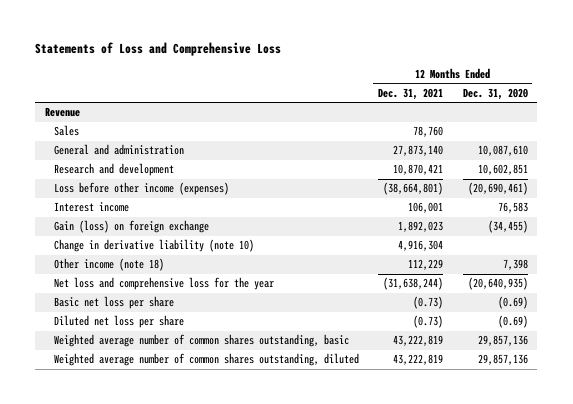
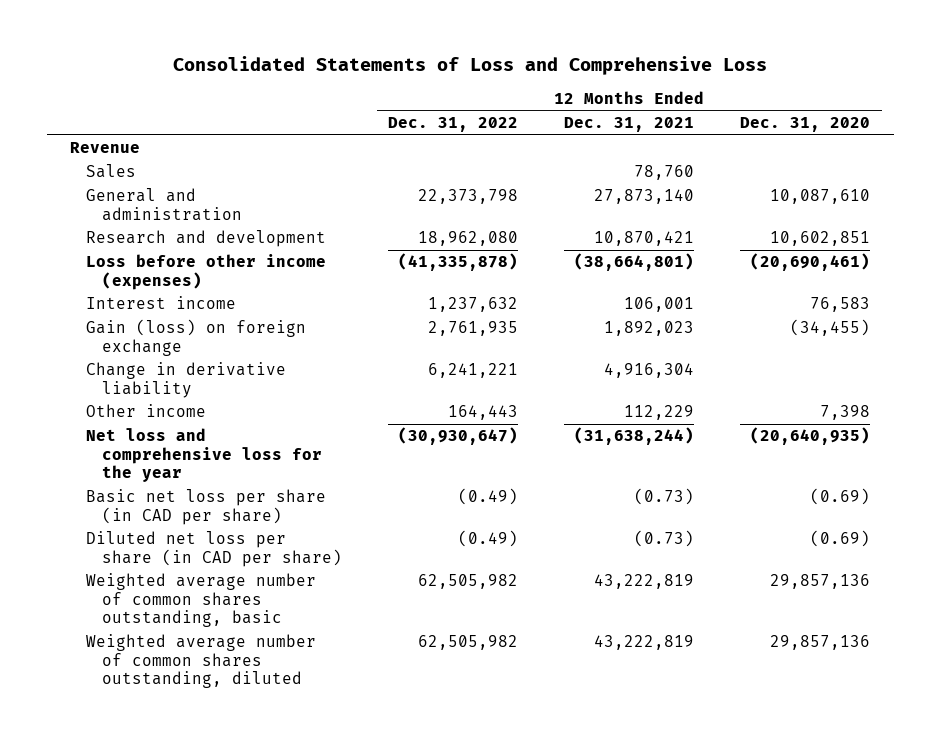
[35,42,282,57] Statements of Loss and Comprehensive Loss -> [173,56,768,76] Consolidated Statements of Loss and Comprehensive Loss
none -> [388,117,519,133] Dec. 31, 2022
[54,239,255,253] Change in derivative liability (note 10) -> [86,362,287,398] Change in derivative liability
[54,258,165,272] Other income (note 18) -> [86,404,207,418] Other income
[54,296,175,310] Basic net loss per share -> [86,489,327,525] Basic net loss per share (in CAD per share)
[54,315,185,329] Diluted net loss per share -> [86,531,343,567] Diluted net loss per share (in CAD per share)

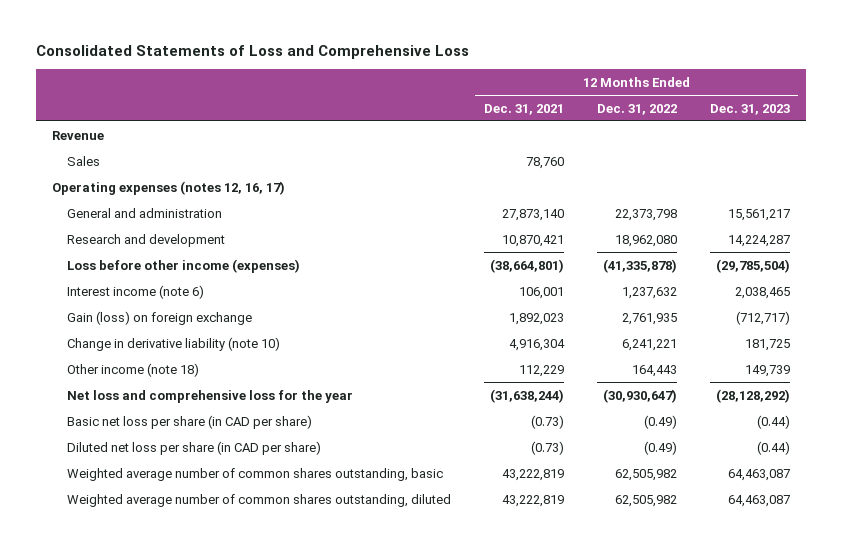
[740,117,871,133] Dec. 31, 2020 -> none
none -> [709,103,790,115] Dec. 31, 2023
none -> [52,180,286,195] Operating expenses (notes 12, 16, 17)
[86,296,237,310] Interest income -> [66,284,204,299] Interest income (note 6)
[86,362,287,398] Change in derivative liability -> [66,336,280,351] Change in derivative liability (note 10)
[86,404,207,418] Other income -> [66,362,199,377] Other income (note 18)

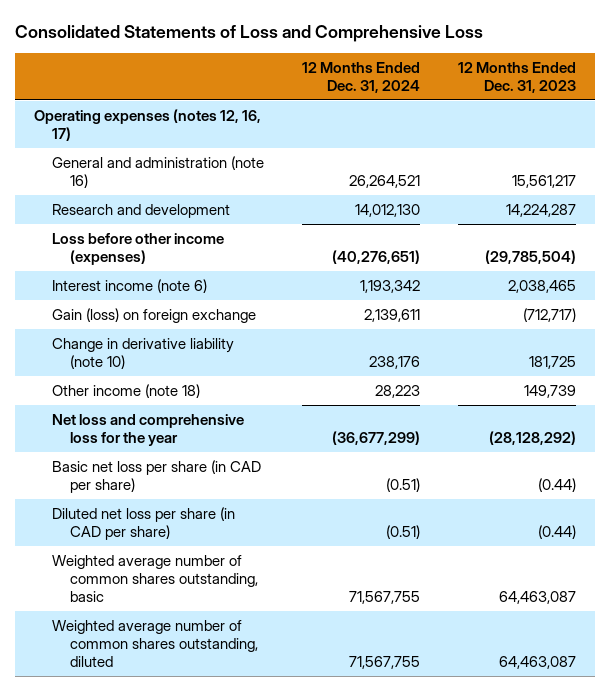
[483,103,564,115] Dec. 31, 2021 -> none
[596,103,677,115] Dec. 31, 2022 -> none
none -> [302,61,421,94] 12 Months Ended Dec. 31, 2024
[52,130,105,140] Revenue -> none
[66,155,100,166] Sales -> none
[66,207,222,218] General and administration -> [51,155,264,189] General and administration (note 16)

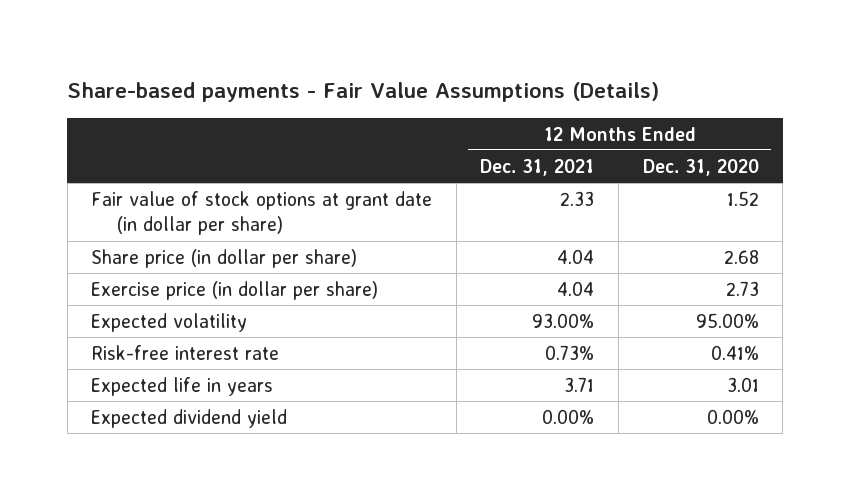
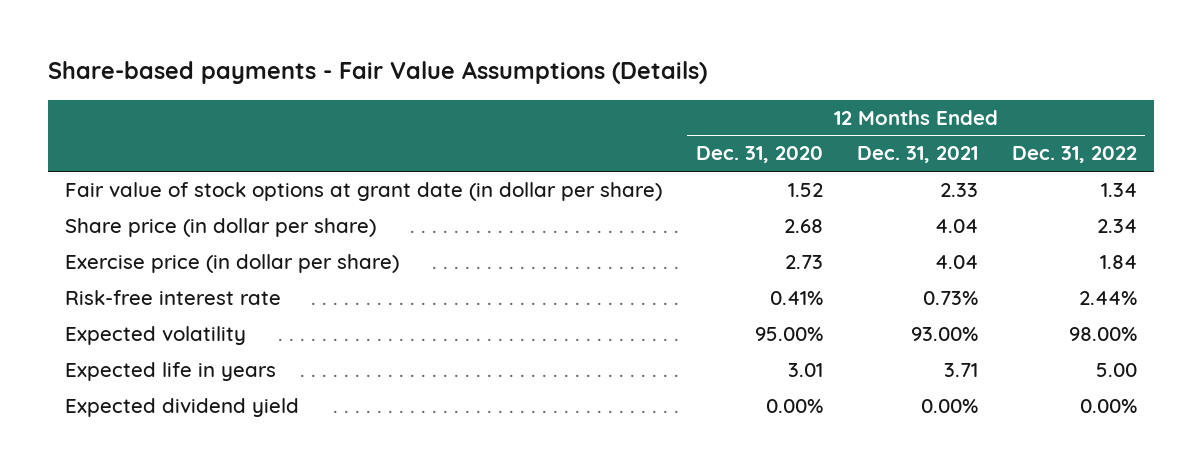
none -> [1011,146,1137,164] Dec. 31, 2022
[91,312,248,332] Expected volatility -> [64,326,246,346] Expected volatility

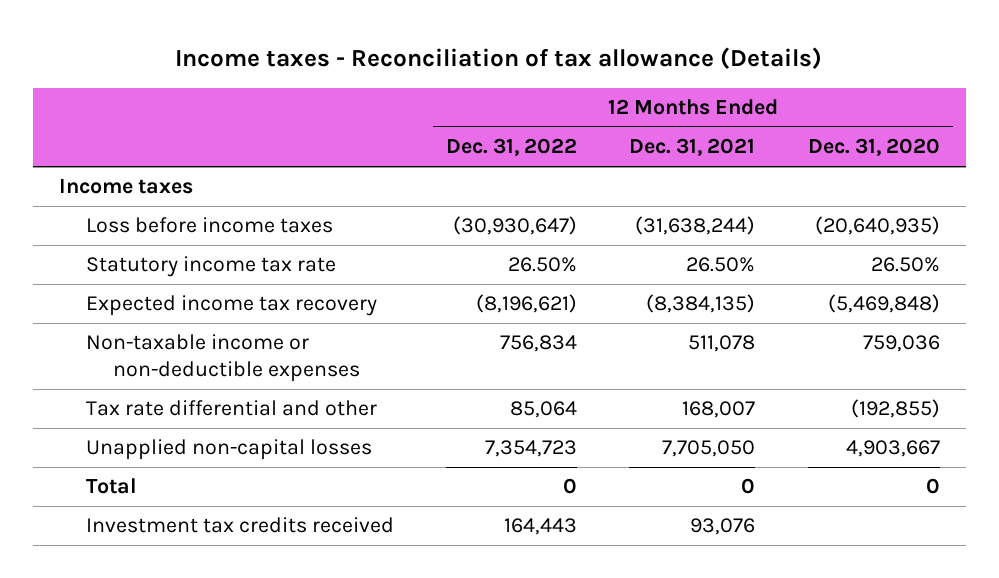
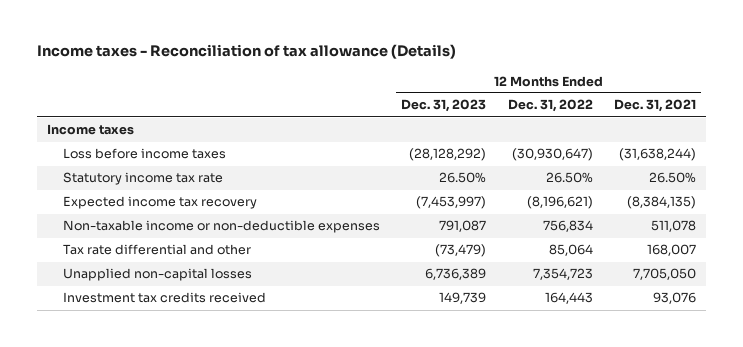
[807,138,940,157] Dec. 31, 2020 -> none
none -> [401,99,487,113] Dec. 31, 2023
[85,478,137,495] Total -> none

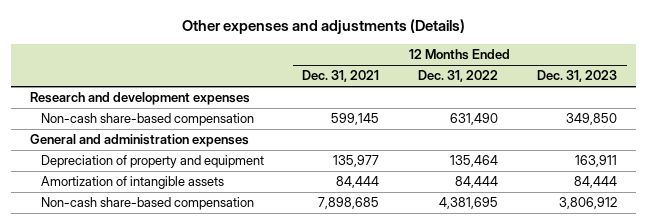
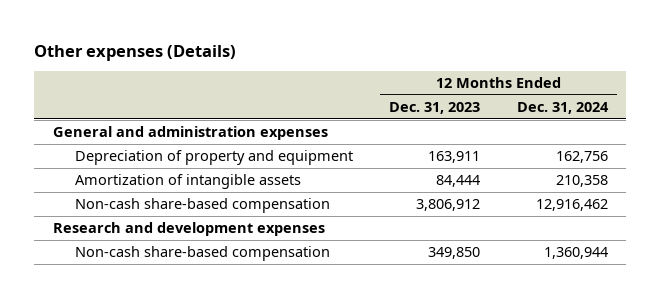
[181,19,465,35] Other expenses and adjustments (Details) -> [34,44,237,61] Other expenses (Details)
[302,70,380,83] Dec. 31, 2021 -> none
[418,70,499,83] Dec. 31, 2022 -> none
none -> [517,101,610,114] Dec. 31, 2024
[30,92,251,106] Research and development expenses -> [52,222,325,237] Research and development expenses
[40,113,254,127] Non-cash share-based compensation -> [74,246,330,262] Non-cash share-based compensation

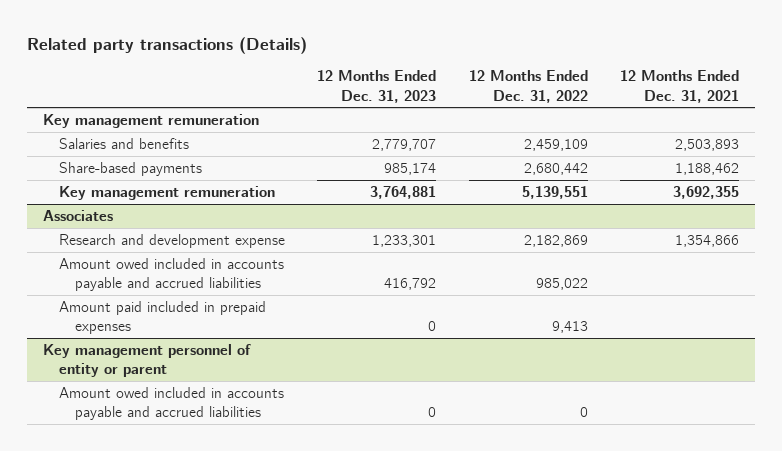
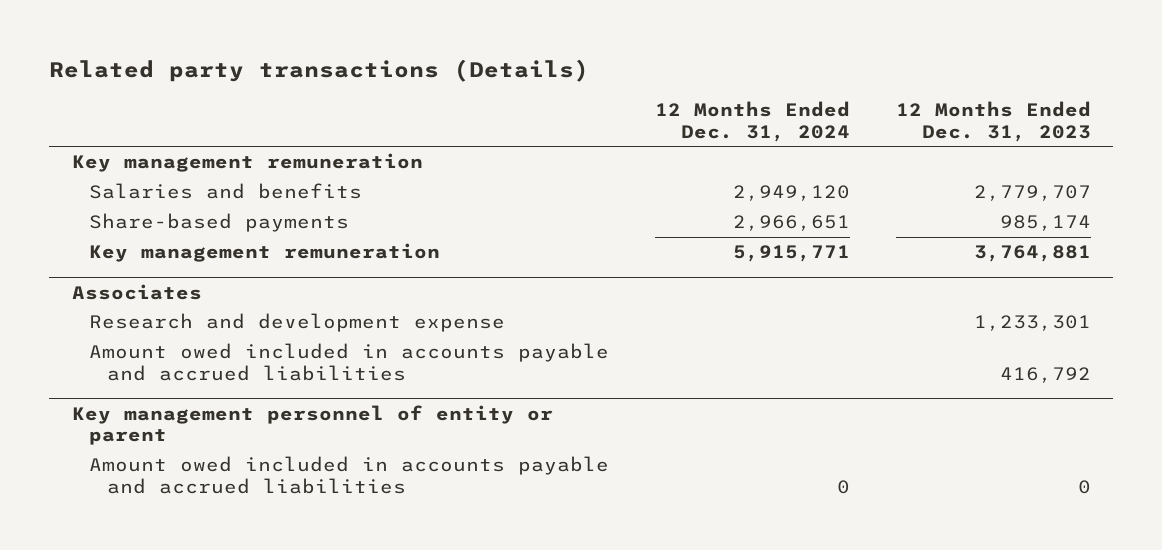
[468,70,588,103] 12 Months Ended Dec. 31, 2022 -> none
[620,70,740,103] 12 Months Ended Dec. 31, 2021 -> none
none -> [654,101,850,142] 12 Months Ended Dec. 31, 2024
[58,300,266,335] Amount paid included in prepaid expenses -> none

